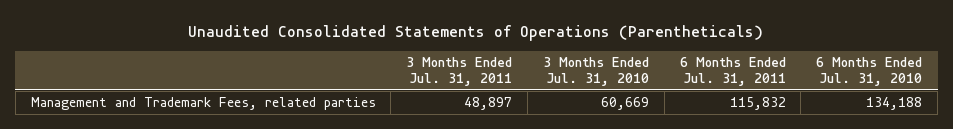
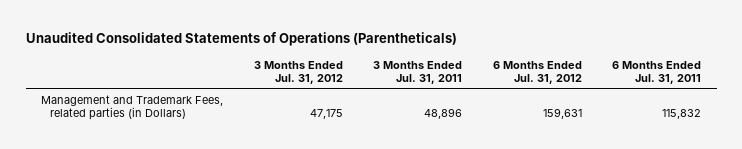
[542,56,649,87] 3 Months Ended Jul. 31, 2010 -> none
[816,56,923,87] 6 Months Ended Jul. 31, 2010 -> none
none -> [253,60,343,85] 3 Months Ended Jul. 31, 2012
none -> [492,60,582,85] 6 Months Ended Jul. 31, 2012
[30,97,376,111] Management and Trademark Fees, related parties -> [40,94,223,120] Management and Trademark Fees, related parties (in Dollars)
[464,97,513,111] 48,897 -> [424,107,463,119] 48,896

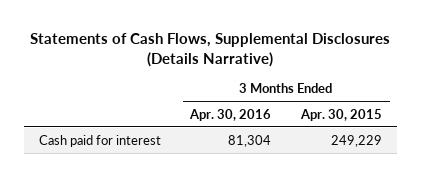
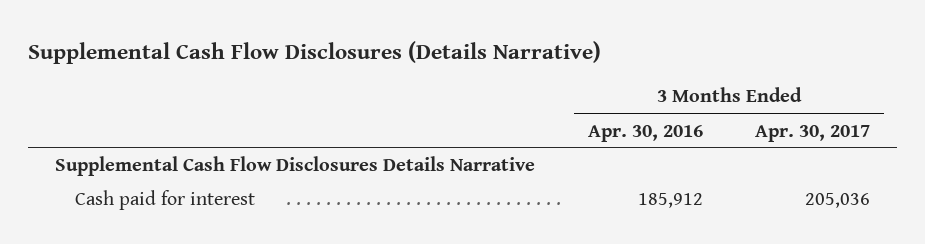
[30,32,391,67] Statements of Cash Flows, Supplemental Disclosures (Details Narrative) -> [28,41,602,65] Supplemental Cash Flow Disclosures (Details Narrative)
[300,108,383,121] Apr. 30, 2015 -> none
none -> [755,124,871,142] Apr. 30, 2017
none -> [54,156,535,177] Supplemental Cash Flow Disclosures Details Narrative
[228,135,272,148] 81,304 -> [637,193,703,209] 185,912

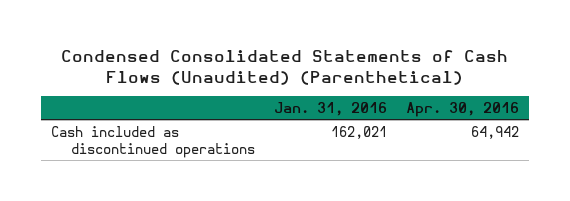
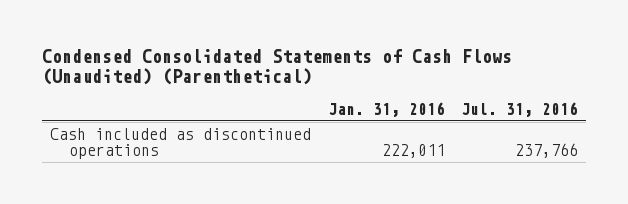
[406,101,520,117] Apr. 30, 2016 -> none
none -> [460,101,578,117] Jul. 31, 2016
[331,125,388,139] 162,021 -> [381,143,445,158] 222,011

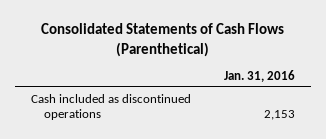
[42,48,513,86] Condensed Consolidated Statements of Cash Flows (Unaudited) (Parenthetical) -> [41,23,285,57] Consolidated Statements of Cash Flows (Parenthetical)
[460,101,578,117] Jul. 31, 2016 -> none
[381,143,445,158] 222,011 -> [263,109,295,120] 2,153

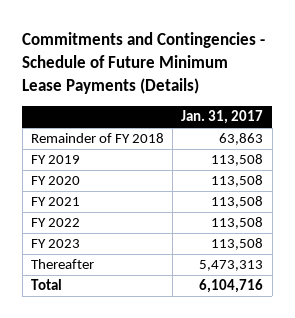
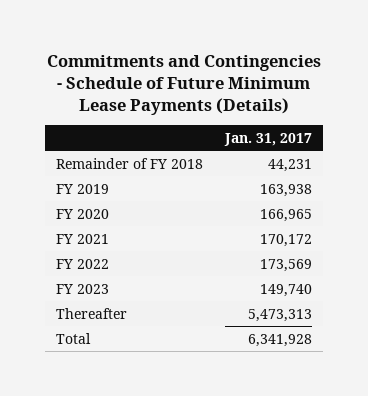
[219,133,264,146] 63,863 -> [267,158,312,172] 44,231
[211,154,264,167] 113,508 -> [259,183,312,197] 163,938
[211,175,264,188] 113,508 -> [259,208,312,222] 166,965
[211,196,264,209] 113,508 -> [259,233,312,247] 170,172
[211,217,264,230] 113,508 -> [259,258,312,272] 173,569
[211,238,264,251] 113,508 -> [259,283,312,297] 149,740
[199,279,264,294] 6,104,716 -> [247,333,312,347] 6,341,928

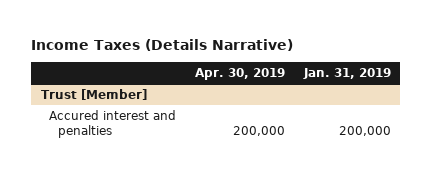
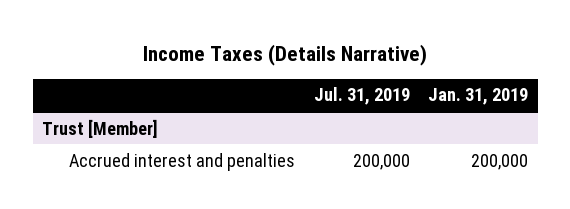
[195,67,286,80] Apr. 30, 2019 -> none
none -> [313,87,410,106] Jul. 31, 2019
[49,110,177,139] Accured interest and penalties -> [69,152,296,171] Accrued interest and penalties

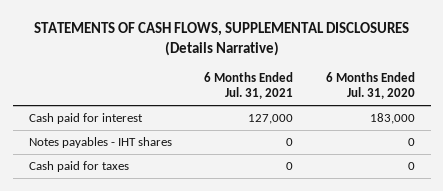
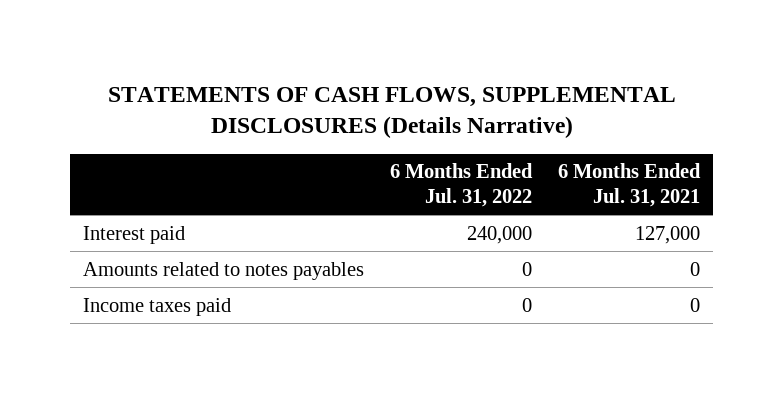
[325,71,415,100] 6 Months Ended Jul. 31, 2020 -> none
none -> [390,163,534,207] 6 Months Ended Jul. 31, 2022
[28,137,172,149] Notes payables - IHT shares -> none
[28,113,143,125] Cash paid for interest -> [83,225,186,244] Interest paid
none -> [83,261,365,280] Amounts related to notes payables
[28,161,129,173] Cash paid for taxes -> [83,297,232,316] Income taxes paid

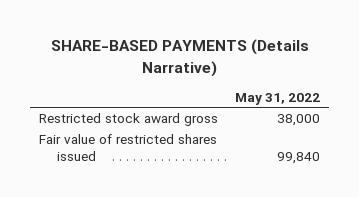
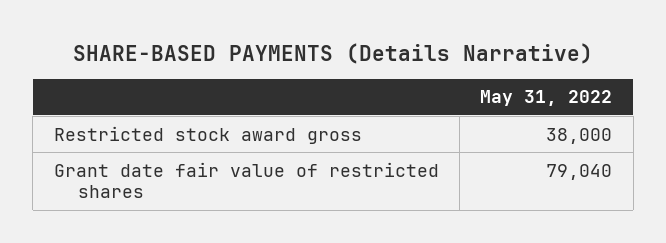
[38,134,217,161] Fair value of restricted shares issued -> [53,161,439,199] Grant date fair value of restricted shares
[277,151,321,164] 99,840 -> [546,163,613,180] 79,040

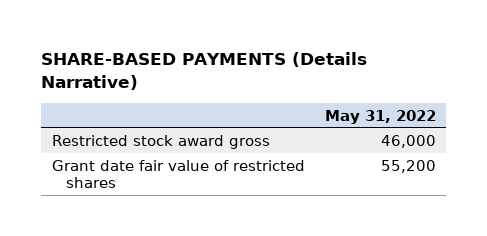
[546,127,613,144] 38,000 -> [380,134,436,148] 46,000
[546,163,613,180] 79,040 -> [380,159,436,173] 55,200

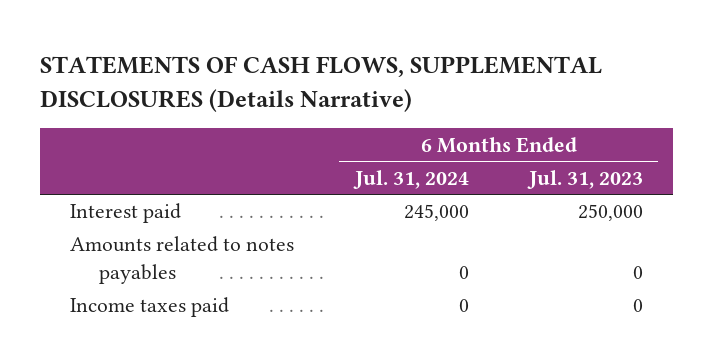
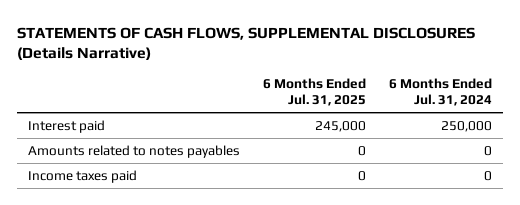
[526,169,643,189] Jul. 31, 2023 -> none
none -> [263,78,367,107] 6 Months Ended Jul. 31, 2025
[403,204,469,222] 245,000 -> [441,120,493,132] 250,000

